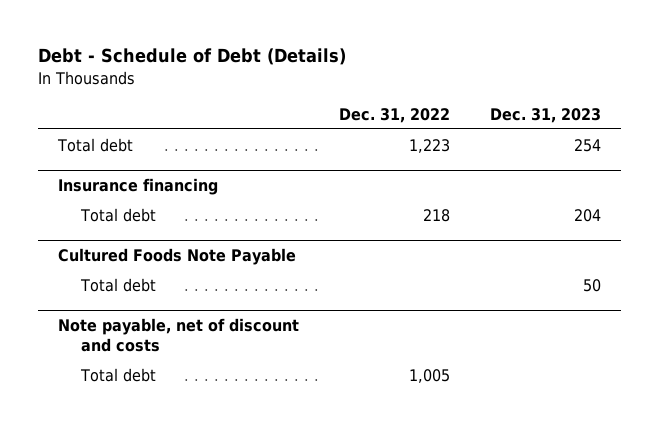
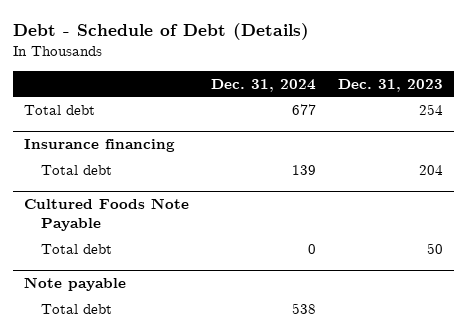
[338,107,450,123] Dec. 31, 2022 -> none
none -> [210,78,316,92] Dec. 31, 2024
[57,317,299,352] Note payable, net of discount and costs -> [23,277,126,292] Note payable

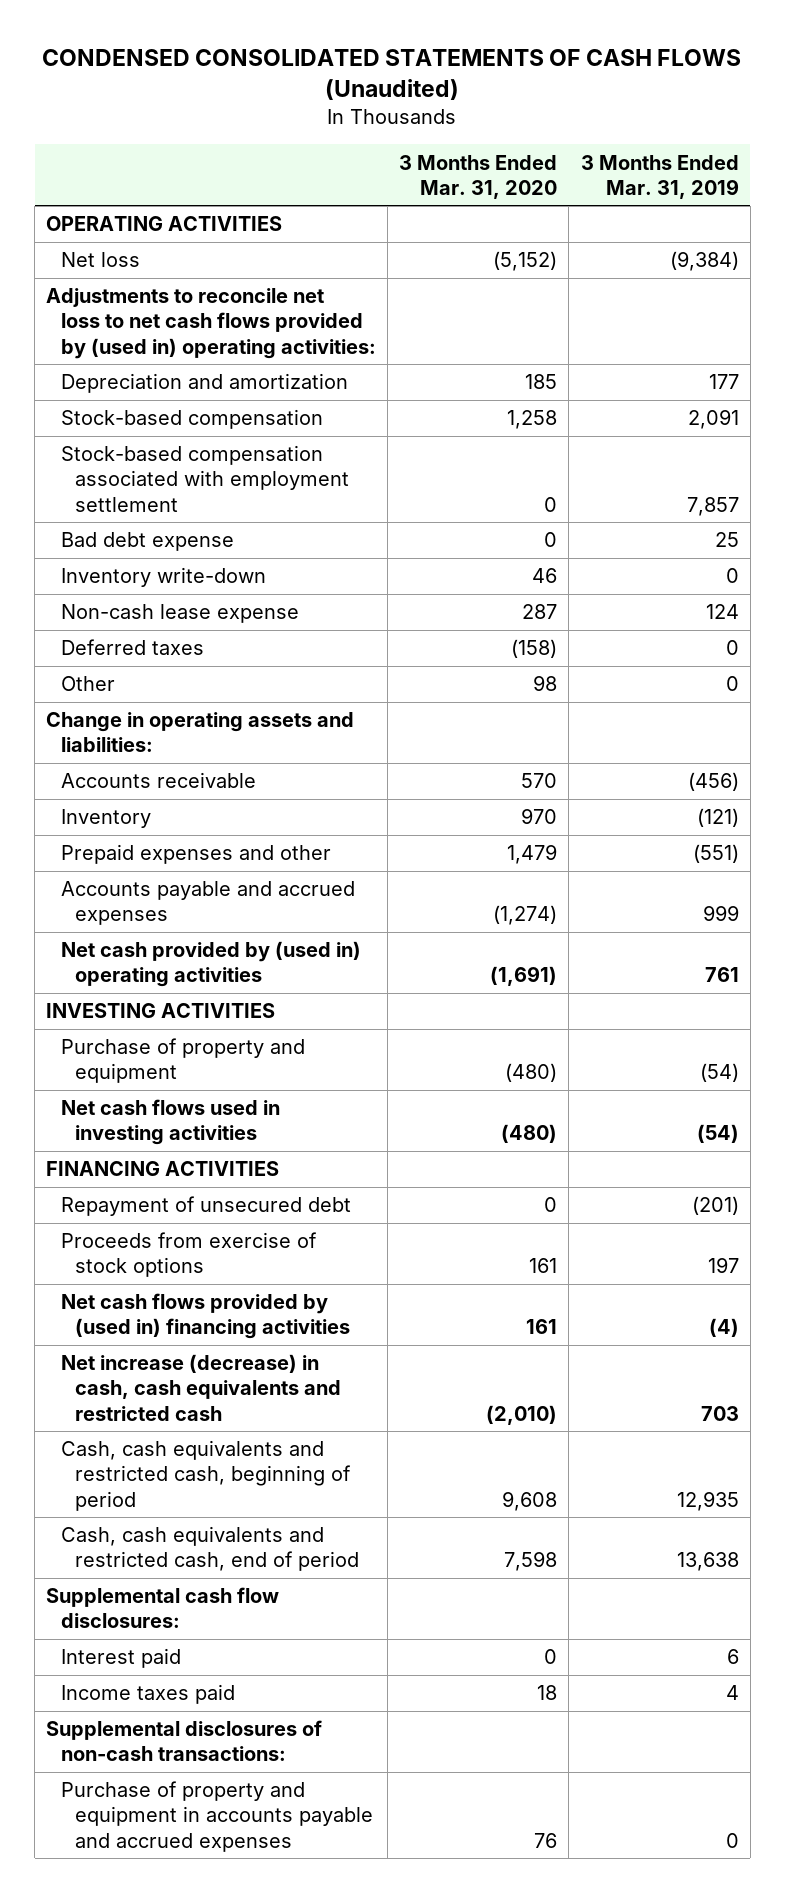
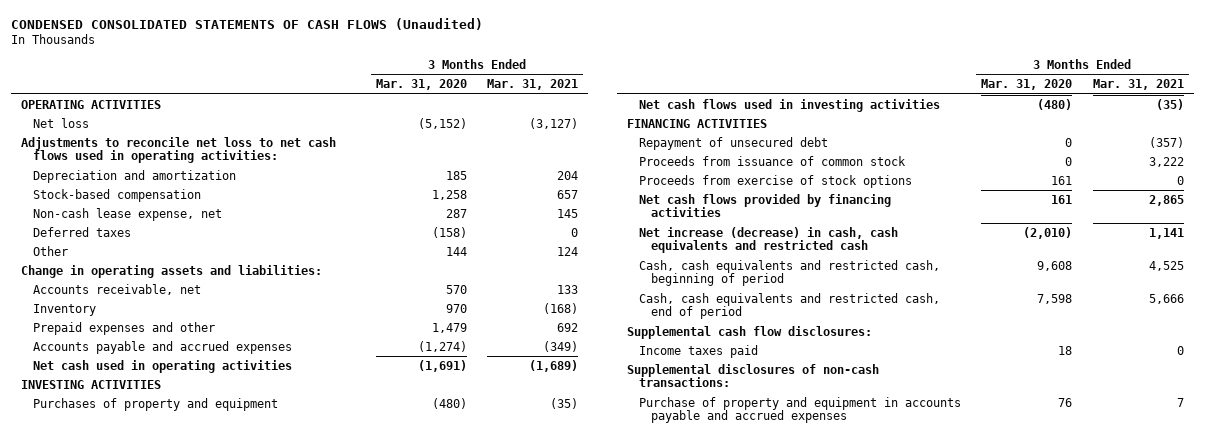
[580,154,739,199] 3 Months Ended Mar. 31, 2019 -> none
none -> [487,79,579,91] Mar. 31, 2021
[46,288,376,359] Adjustments to reconcile net loss to net cash flows provided by (used in) operating activities: -> [21,136,337,164] Adjustments to reconcile net loss to net cash flows used in operating activities:
[60,445,350,512] Stock-based compensation associated with employment settlement -> none
[60,532,234,552] Bad debt expense -> none
[60,567,266,588] Inventory write-down -> none
[60,604,299,624] Non-cash lease expense -> [33,207,223,221] Non-cash lease expense, net
[533,675,558,692] 98 -> [445,246,467,256] 144
[60,772,256,789] Accounts receivable -> [33,283,202,295] Accounts receivable, net
[60,941,361,988] Net cash provided by (used in) operating activities -> [33,359,293,373] Net cash used in operating activities
[60,1038,305,1084] Purchase of property and equipment -> [33,397,279,411] Purchases of property and equipment
none -> [638,155,906,166] Proceeds from issuance of common stock
[60,1293,351,1340] Net cash flows provided by (used in) financing activities -> [638,193,891,218] Net cash flows provided by financing activities
[60,1648,181,1669] Interest paid -> none

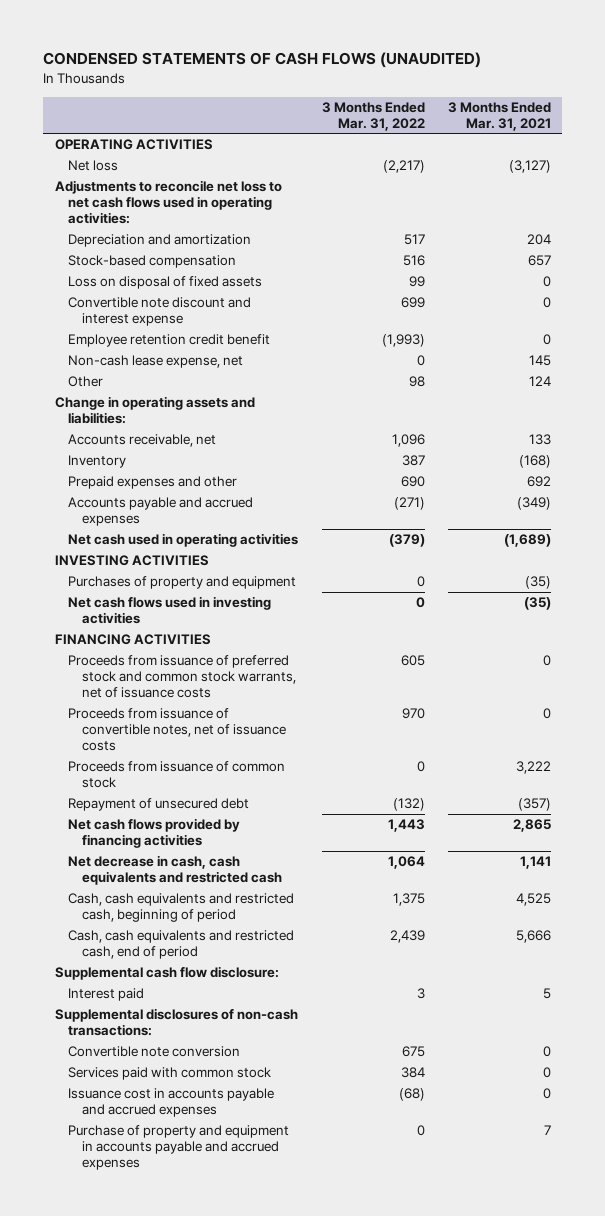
[11,17,484,30] CONDENSED CONSOLIDATED STATEMENTS OF CASH FLOWS (Unaudited) -> [43,52,482,69] CONDENSED STATEMENTS OF CASH FLOWS (UNAUDITED)
[375,79,467,91] Mar. 31, 2020 -> none
none -> [321,101,425,131] 3 Months Ended Mar. 31, 2022
none -> [68,276,263,290] Loss on disposal of fixed assets
none -> [68,297,252,327] Convertible note discount and interest expense
none -> [68,334,271,348] Employee retention credit benefit
[33,226,132,237] Deferred taxes -> none
none -> [68,655,297,699] Proceeds from issuance of preferred stock and common stock warrants, net of issuance costs
none -> [68,708,287,752] Proceeds from issuance of convertible notes, net of issuance costs
[638,174,912,188] Proceeds from exercise of stock options -> none
[638,136,828,150] Repayment of unsecured debt -> [68,798,250,812] Repayment of unsecured debt
[638,226,898,254] Net increase (decrease) in cash, cash equivalents and restricted cash -> [68,855,283,886] Net decrease in cash, cash equivalents and restricted cash
[626,325,872,339] Supplemental cash flow disclosures: -> [54,966,279,981] Supplemental cash flow disclosure:
[638,344,758,358] Income taxes paid -> [68,988,145,1002] Interest paid
[1176,345,1184,355] 0 -> [542,988,551,1000] 5
none -> [68,1046,241,1058] Convertible note conversion
none -> [68,1067,272,1081] Services paid with common stock
none -> [68,1088,275,1118] Issuance cost in accounts payable and accrued expenses

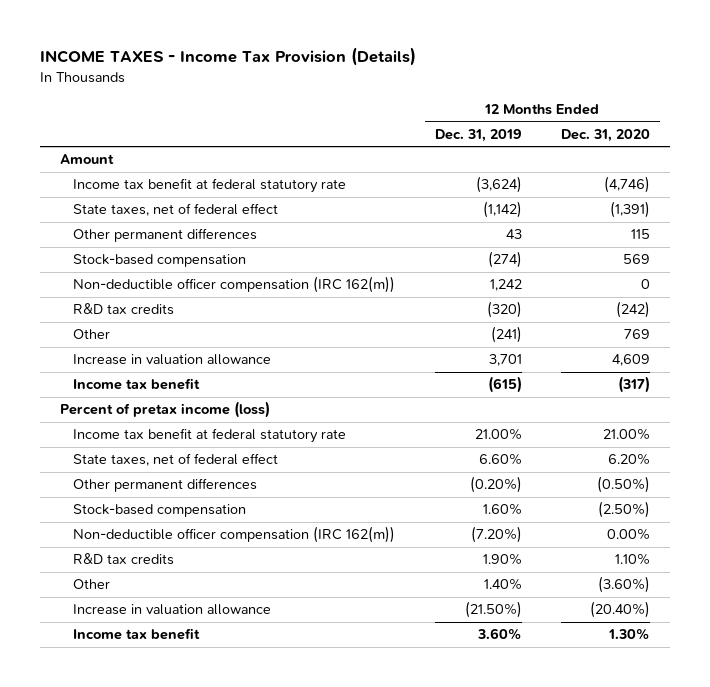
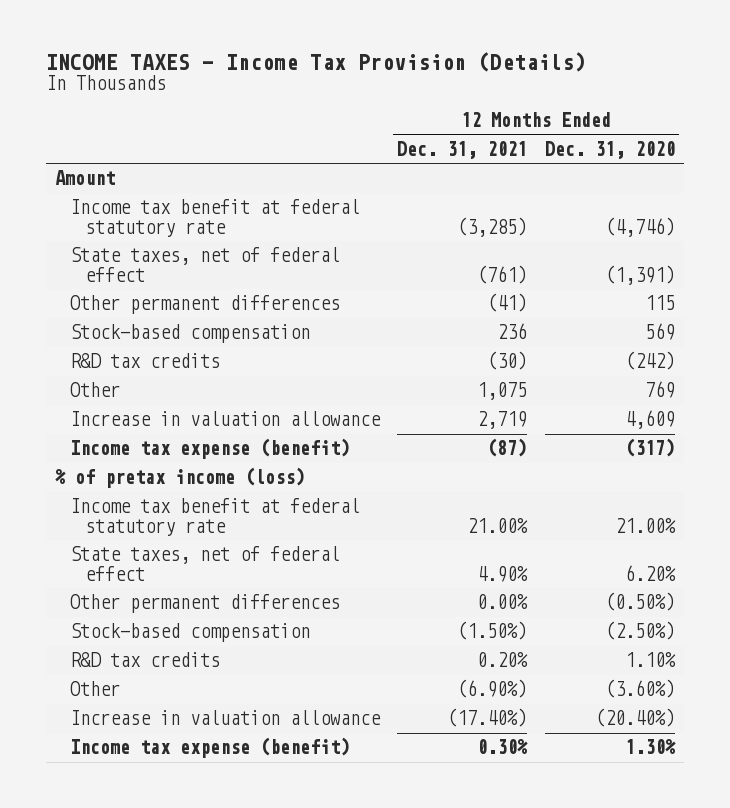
[434,128,522,142] Dec. 31, 2019 -> none
none -> [397,140,528,159] Dec. 31, 2021
[72,276,395,294] Non-deductible officer compensation (IRC 162(m)) -> none
[72,378,200,391] Income tax benefit -> [69,438,350,460] Income tax expense (benefit)
[59,401,270,419] Percent of pretax income (loss) -> [54,467,305,489] % of pretax income (loss)
[72,526,395,544] Non-deductible officer compensation (IRC 162(m)) -> none
[72,628,200,641] Income tax benefit -> [69,737,350,759] Income tax expense (benefit)

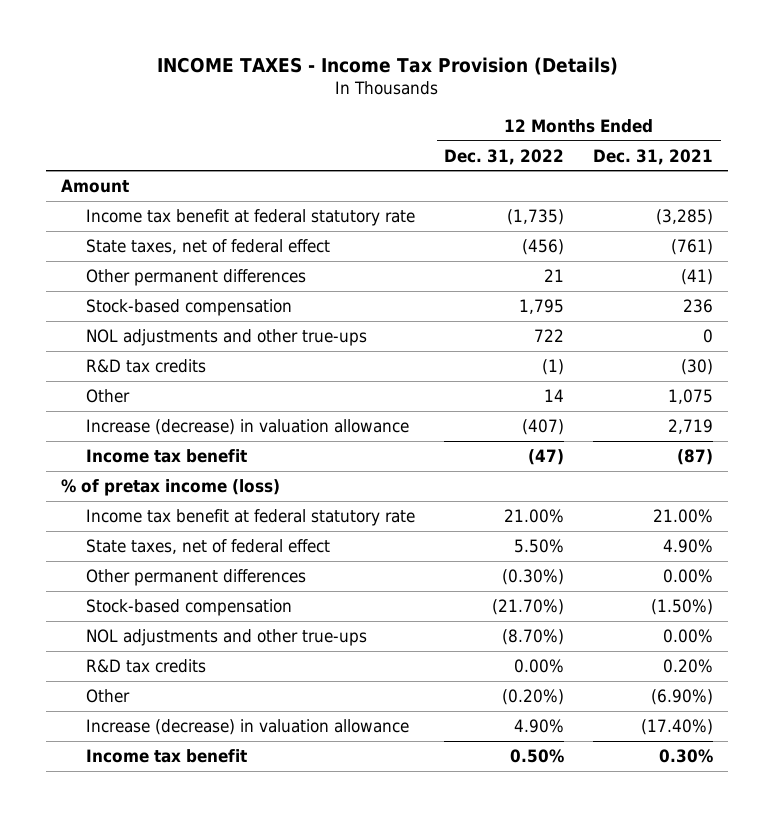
[544,140,675,159] Dec. 31, 2020 -> none
none -> [444,148,565,165] Dec. 31, 2022
none -> [86,328,368,346] NOL adjustments and other true-ups
[69,411,381,427] Increase in valuation allowance -> [86,418,410,435] Increase (decrease) in valuation allowance
[69,438,350,460] Income tax expense (benefit) -> [86,448,248,463] Income tax benefit
none -> [86,628,368,646] NOL adjustments and other true-ups
[69,710,381,726] Increase in valuation allowance -> [86,718,410,735] Increase (decrease) in valuation allowance
[69,737,350,759] Income tax expense (benefit) -> [86,748,248,763] Income tax benefit

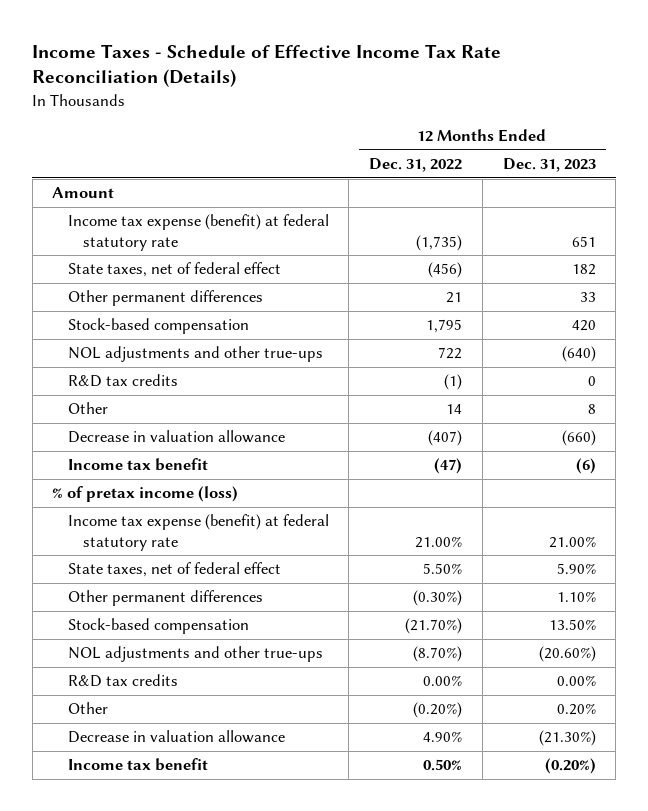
[156,56,618,75] INCOME TAXES - Income Tax Provision (Details) -> [32,43,502,88] Income Taxes - Schedule of Effective Income Tax Rate Reconciliation (Details)
[593,148,714,165] Dec. 31, 2021 -> none
none -> [502,158,596,173] Dec. 31, 2023
[86,208,416,226] Income tax benefit at federal statutory rate -> [67,214,329,251] Income tax expense (benefit) at federal statutory rate
[86,418,410,435] Increase (decrease) in valuation allowance -> [67,430,285,444] Decrease in valuation allowance
[86,508,416,526] Income tax benefit at federal statutory rate -> [67,514,329,551] Income tax expense (benefit) at federal statutory rate
[86,718,410,735] Increase (decrease) in valuation allowance -> [67,730,285,744] Decrease in valuation allowance

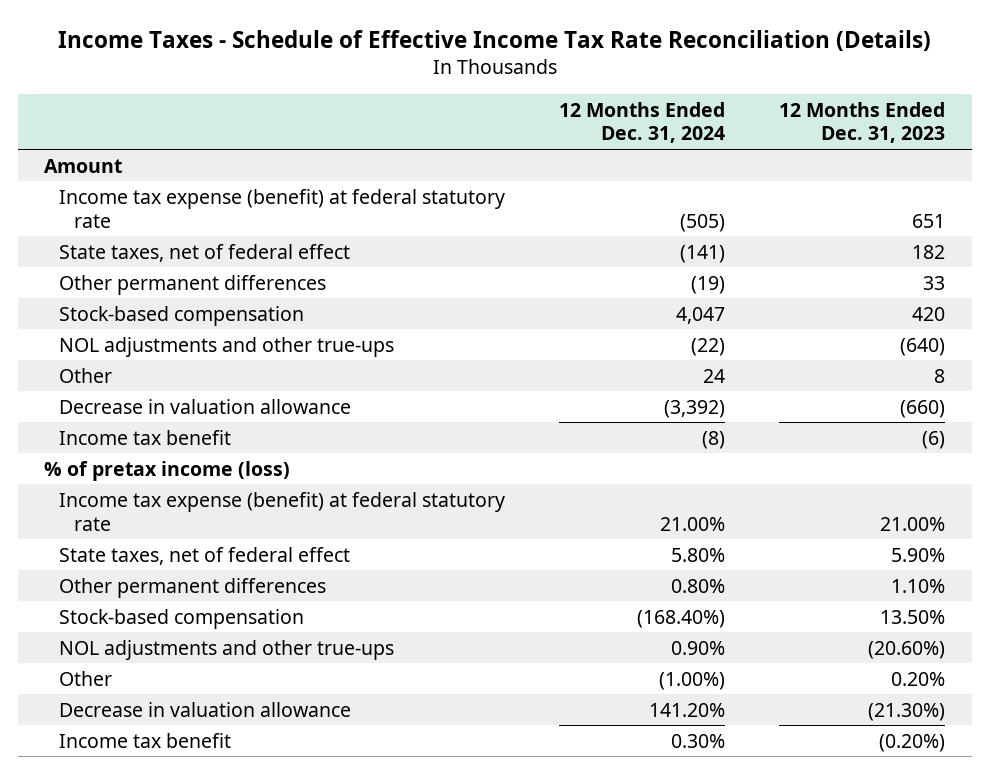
[369,158,463,173] Dec. 31, 2022 -> none
none -> [559,101,726,144] 12 Months Ended Dec. 31, 2024
[67,374,178,388] R&D tax credits -> none
[67,674,178,688] R&D tax credits -> none

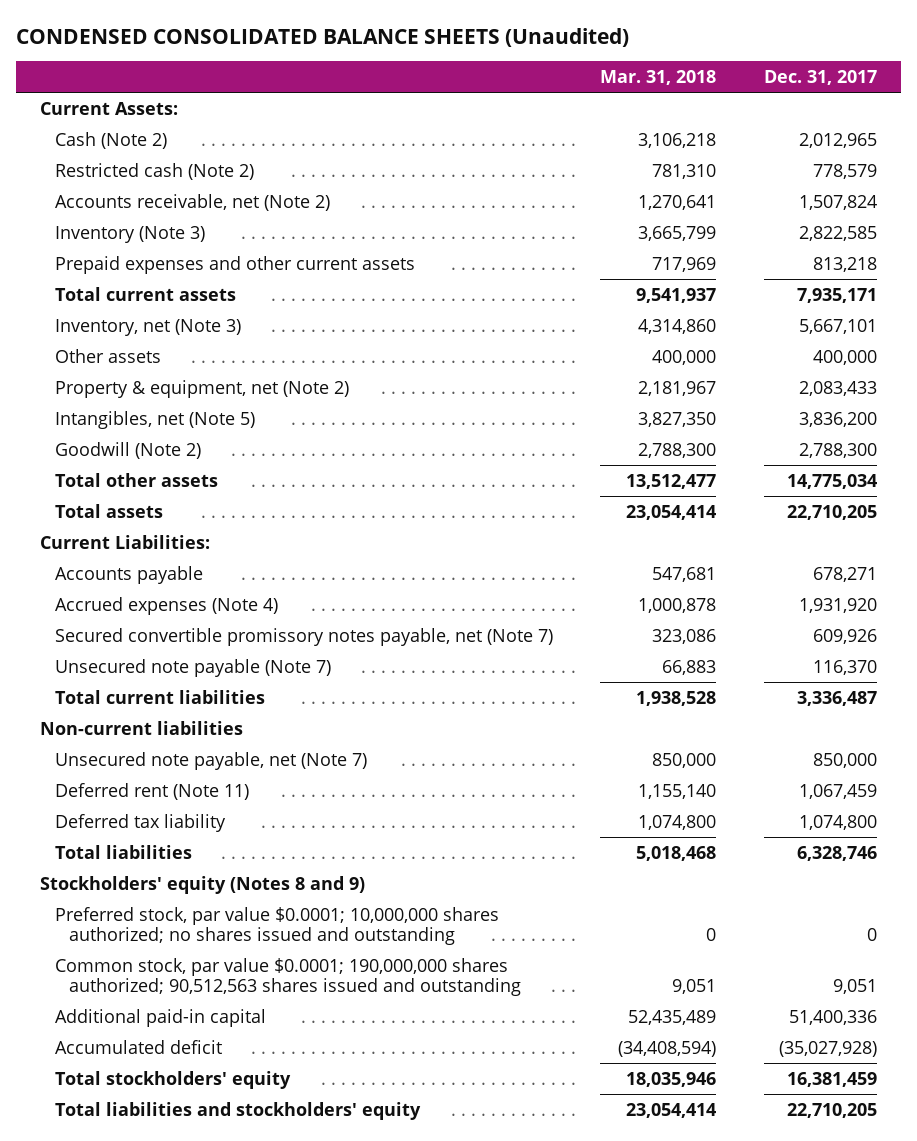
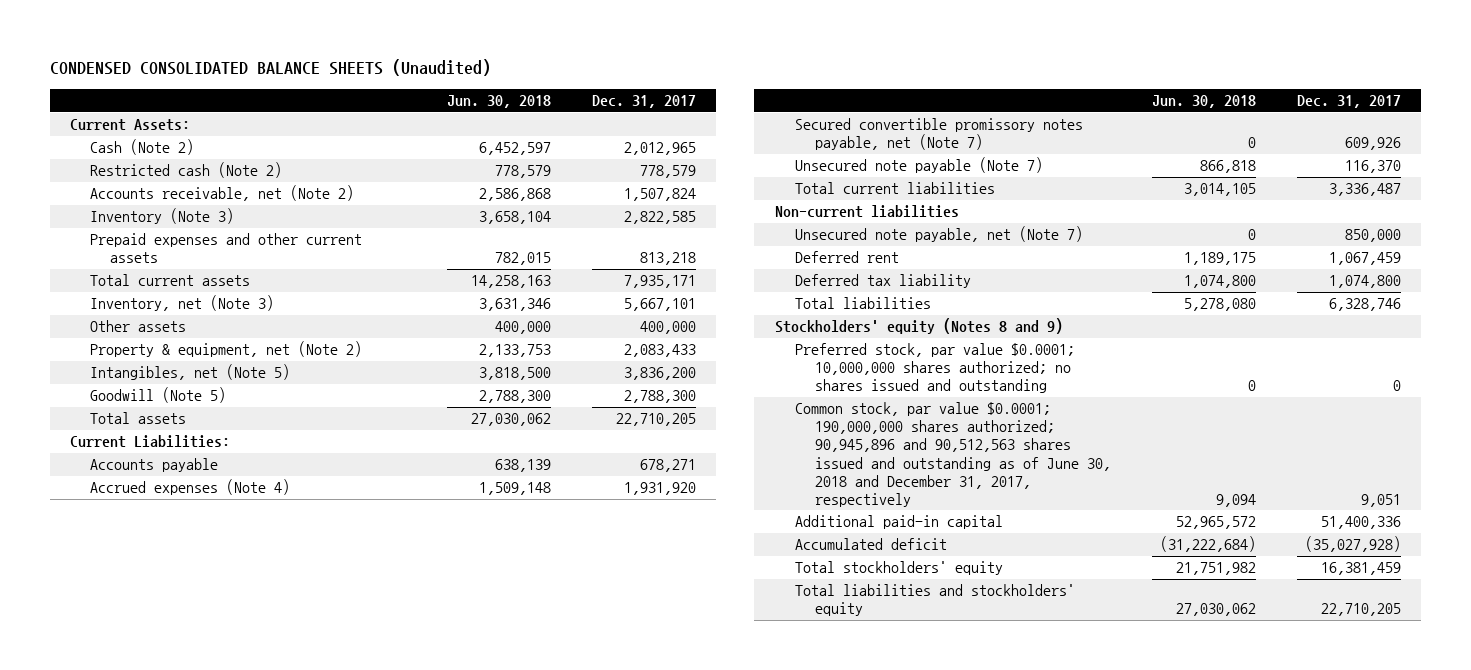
[600,69,717,85] Mar. 31, 2018 -> none
none -> [447,94,552,108] Jun. 30, 2018
[54,472,218,487] Total other assets -> none
[54,441,201,459] Goodwill (Note 2) -> [90,387,227,404] Goodwill (Note 5)
[54,782,249,800] Deferred rent (Note 11) -> [794,251,899,264] Deferred rent
[54,957,522,997] Common stock, par value $0.0001; 190,000,000 shares authorized; 90,512,563 shares issued and outstanding -> [794,402,1112,507] Common stock, par value $0.0001; 190,000,000 shares authorized; 90,945,896 and 90,512,563 shares issued and outstanding as of June 30, 2018 and December 31, 2017, respectively

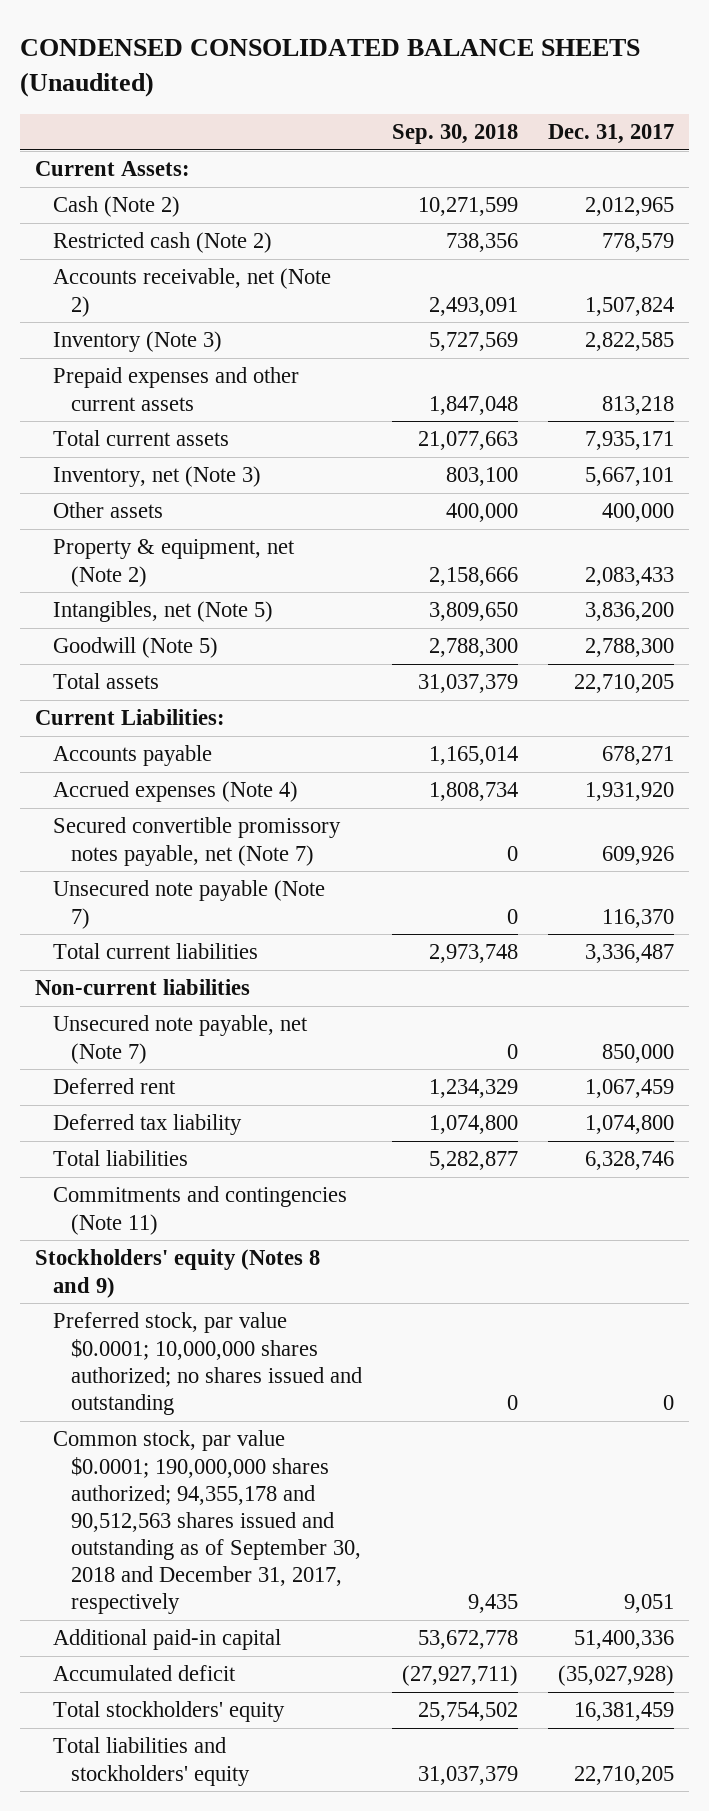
[447,94,552,108] Jun. 30, 2018 -> none
none -> [392,124,519,145] Sep. 30, 2018
none -> [53,1186,348,1235] Commitments and contingencies (Note 11)
[794,402,1112,507] Common stock, par value $0.0001; 190,000,000 shares authorized; 90,945,896 and 90,512,563 shares issued and outstanding as of June 30, 2018 and December 31, 2017, respectively -> [53,1430,362,1615] Common stock, par value $0.0001; 190,000,000 shares authorized; 94,355,178 and 90,512,563 shares issued and outstanding as of September 30, 2018 and December 31, 2017, respectively

